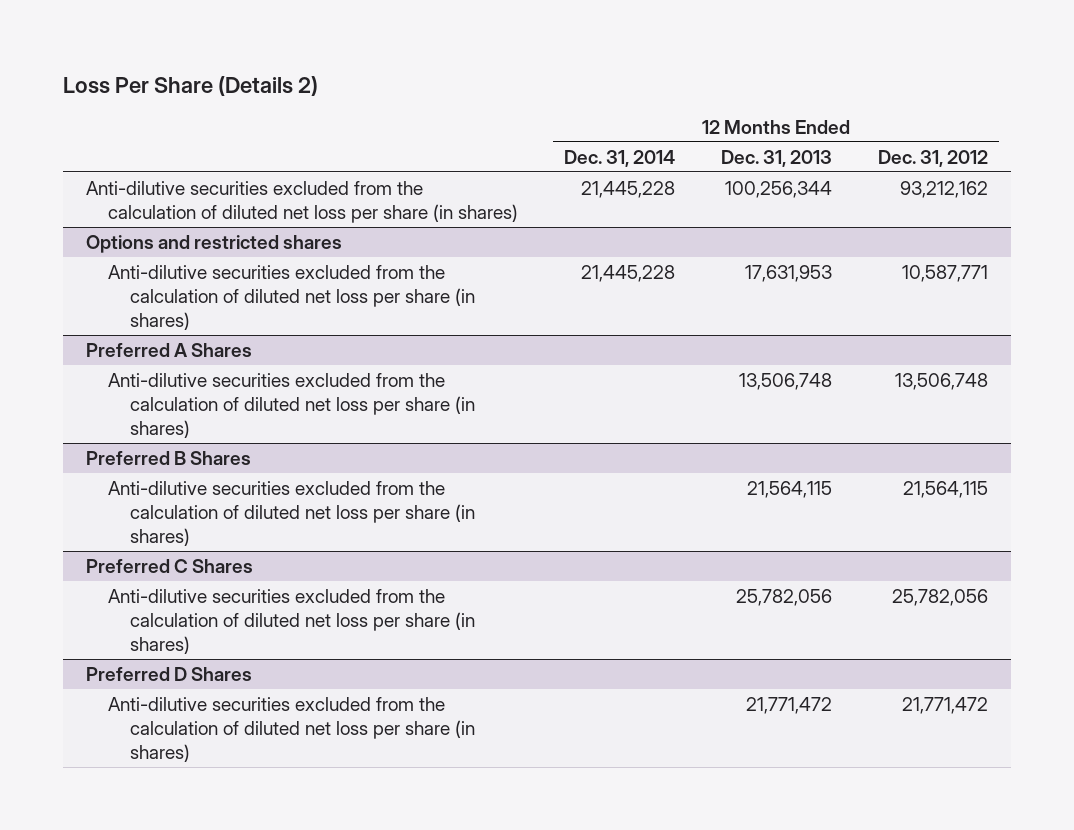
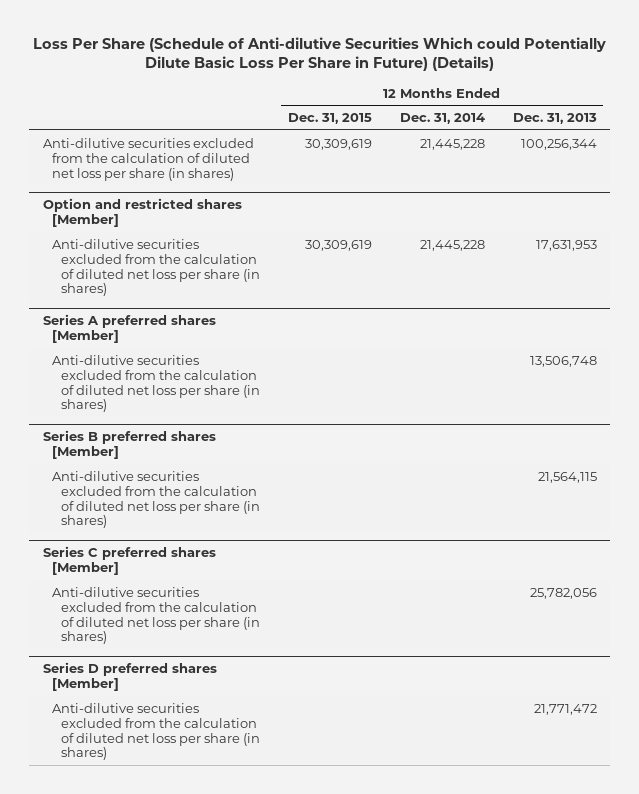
[63,75,319,96] Loss Per Share (Details 2) -> [32,36,606,72] Loss Per Share (Schedule of Anti-dilutive Securities Which could Potentially Dilute Basic Loss Per Share in Future) (Details)
[877,149,988,167] Dec. 31, 2012 -> none
none -> [287,112,372,124] Dec. 31, 2015
[86,234,343,253] Options and restricted shares -> [42,198,242,228] Option and restricted shares [Member]
[86,342,253,357] Preferred A Shares -> [42,314,216,344] Series A preferred shares [Member]
[86,450,252,465] Preferred B Shares -> [42,430,216,460] Series B preferred shares [Member]
[86,558,254,573] Preferred C Shares -> [42,546,216,576] Series C preferred shares [Member]
[86,666,253,681] Preferred D Shares -> [42,662,217,692] Series D preferred shares [Member]

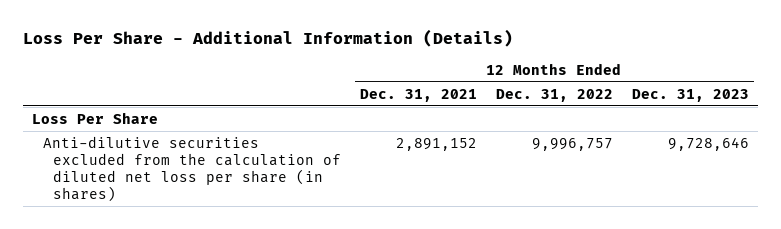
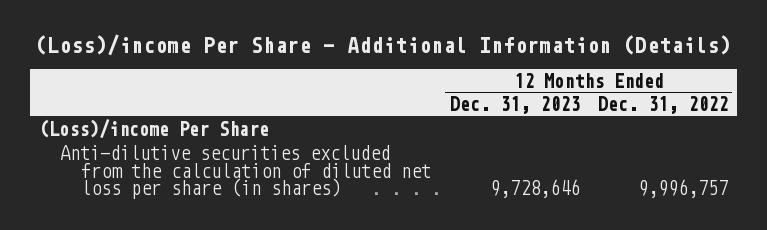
[22,29,513,48] Loss Per Share - Additional Information (Details) -> [35,34,732,57] (Loss)/income Per Share - Additional Information (Details)
[360,88,478,102] Dec. 31, 2021 -> none
[32,111,159,124] Loss Per Share -> [38,118,269,139] (Loss)/income Per Share

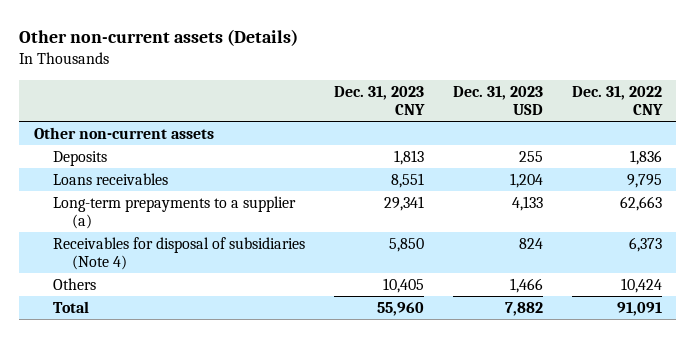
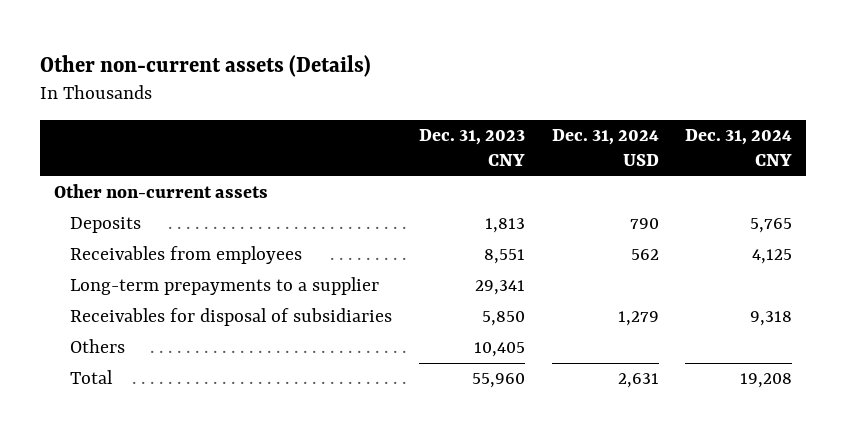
[452,85,543,115] Dec. 31, 2023 USD -> none
[571,85,663,115] Dec. 31, 2022 CNY -> none
none -> [551,128,659,167] Dec. 31, 2024 USD
none -> [685,128,793,167] Dec. 31, 2024 CNY
[53,172,169,185] Loans receivables -> [70,246,303,265] Receivables from employees
[53,195,297,230] Long-term prepayments to a supplier (a) -> [70,277,380,296] Long-term prepayments to a supplier
[53,236,306,271] Receivables for disposal of subsidiaries (Note 4) -> [70,308,393,327] Receivables for disposal of subsidiaries

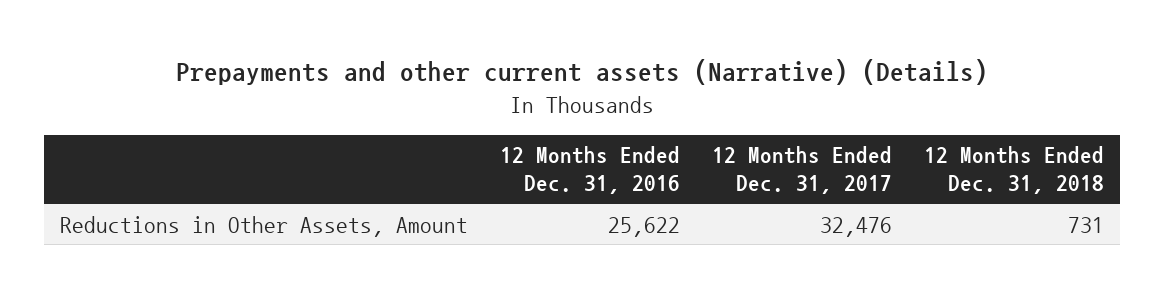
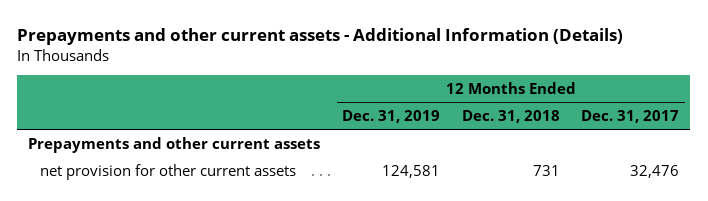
[176,59,989,86] Prepayments and other current assets (Narrative) (Details) -> [17,27,624,45] Prepayments and other current assets - Additional Information (Details)
[500,146,681,195] 12 Months Ended Dec. 31, 2016 -> none
none -> [342,110,441,124] Dec. 31, 2019
none -> [28,136,321,153] Prepayments and other current assets
[60,215,469,237] Reductions in Other Assets, Amount -> [40,163,297,180] net provision for other current assets

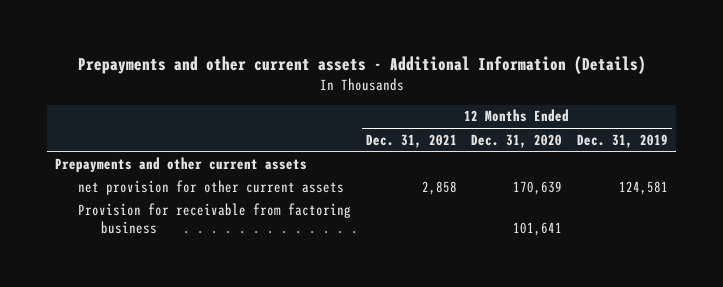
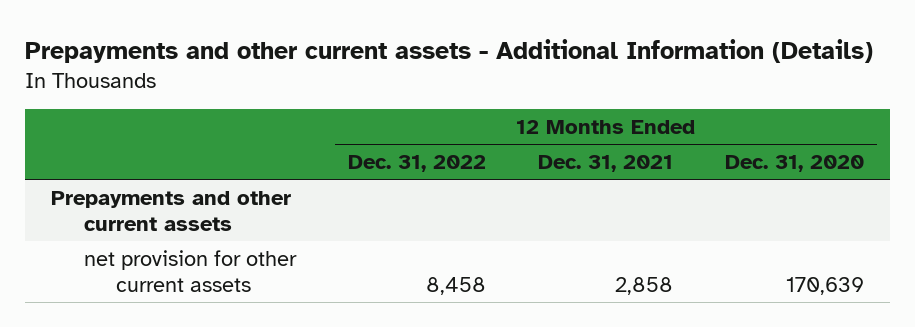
[577,133,669,148] Dec. 31, 2019 -> none
none -> [347,155,486,173] Dec. 31, 2022
[77,202,351,235] Provision for receivable from factoring business -> none

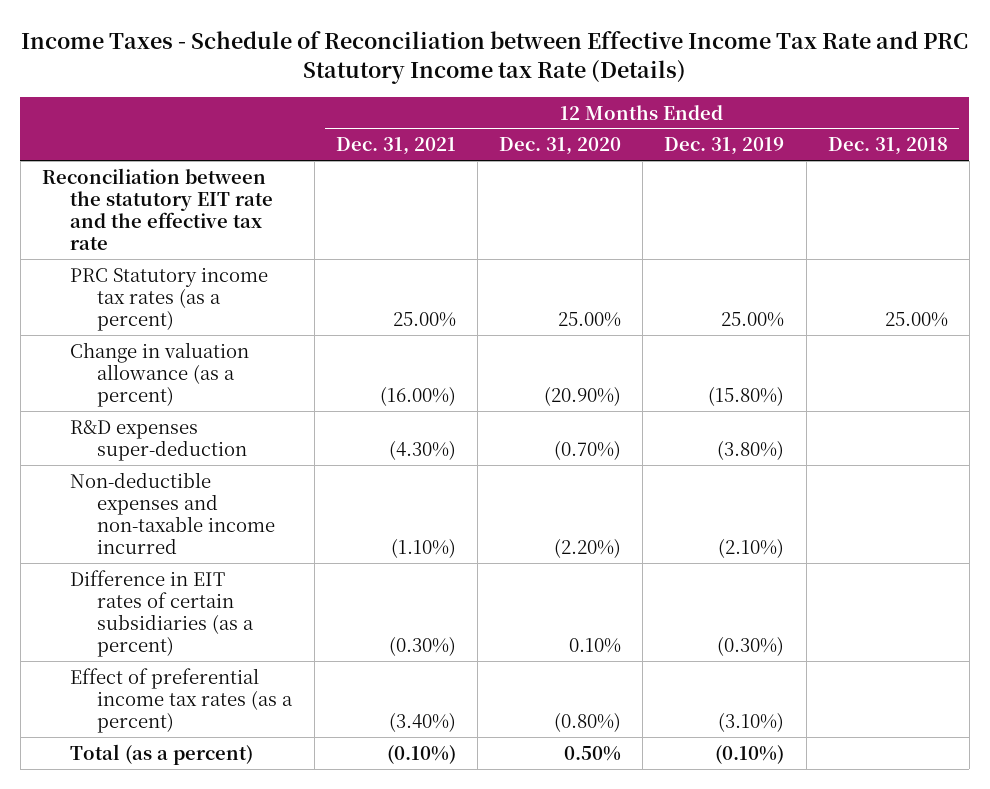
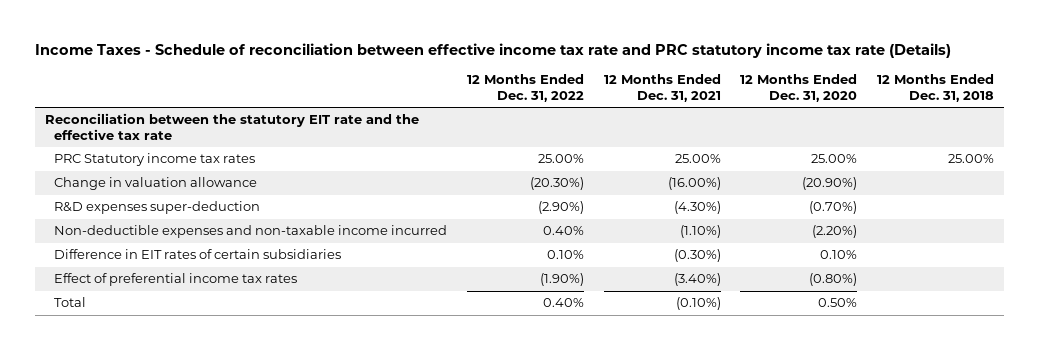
[20,31,968,85] Income Taxes - Schedule of Reconciliation between Effective Income Tax Rate and PRC Statutory Income tax Rate (Details) -> [35,43,952,59] Income Taxes - Schedule of reconciliation between effective income tax rate and PRC statutory income tax rate (Details)
[664,137,785,156] Dec. 31, 2019 -> none
none -> [466,74,584,102] 12 Months Ended Dec. 31, 2022
[69,266,268,332] PRC Statutory income tax rates (as a percent) -> [54,153,256,167] PRC Statutory income tax rates
[69,341,249,408] Change in valuation allowance (as a percent) -> [54,177,258,191] Change in valuation allowance
[69,569,255,658] Difference in EIT rates of certain subsidiaries (as a percent) -> [54,249,342,260] Difference in EIT rates of certain subsidiaries
[69,667,294,734] Effect of preferential income tax rates (as a percent) -> [54,273,298,287] Effect of preferential income tax rates
[69,743,253,765] Total (as a percent) -> [54,297,87,308] Total

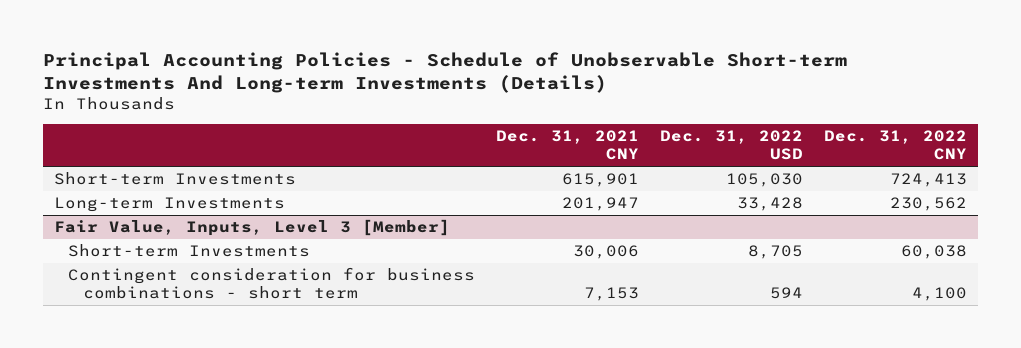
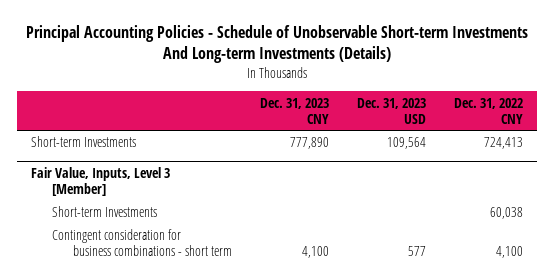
[496,130,640,161] Dec. 31, 2021 CNY -> none
[660,130,804,161] Dec. 31, 2022 USD -> none
none -> [260,97,330,124] Dec. 31, 2023 CNY
none -> [357,97,427,124] Dec. 31, 2023 USD
[53,197,285,213] Long-term Investments -> none

